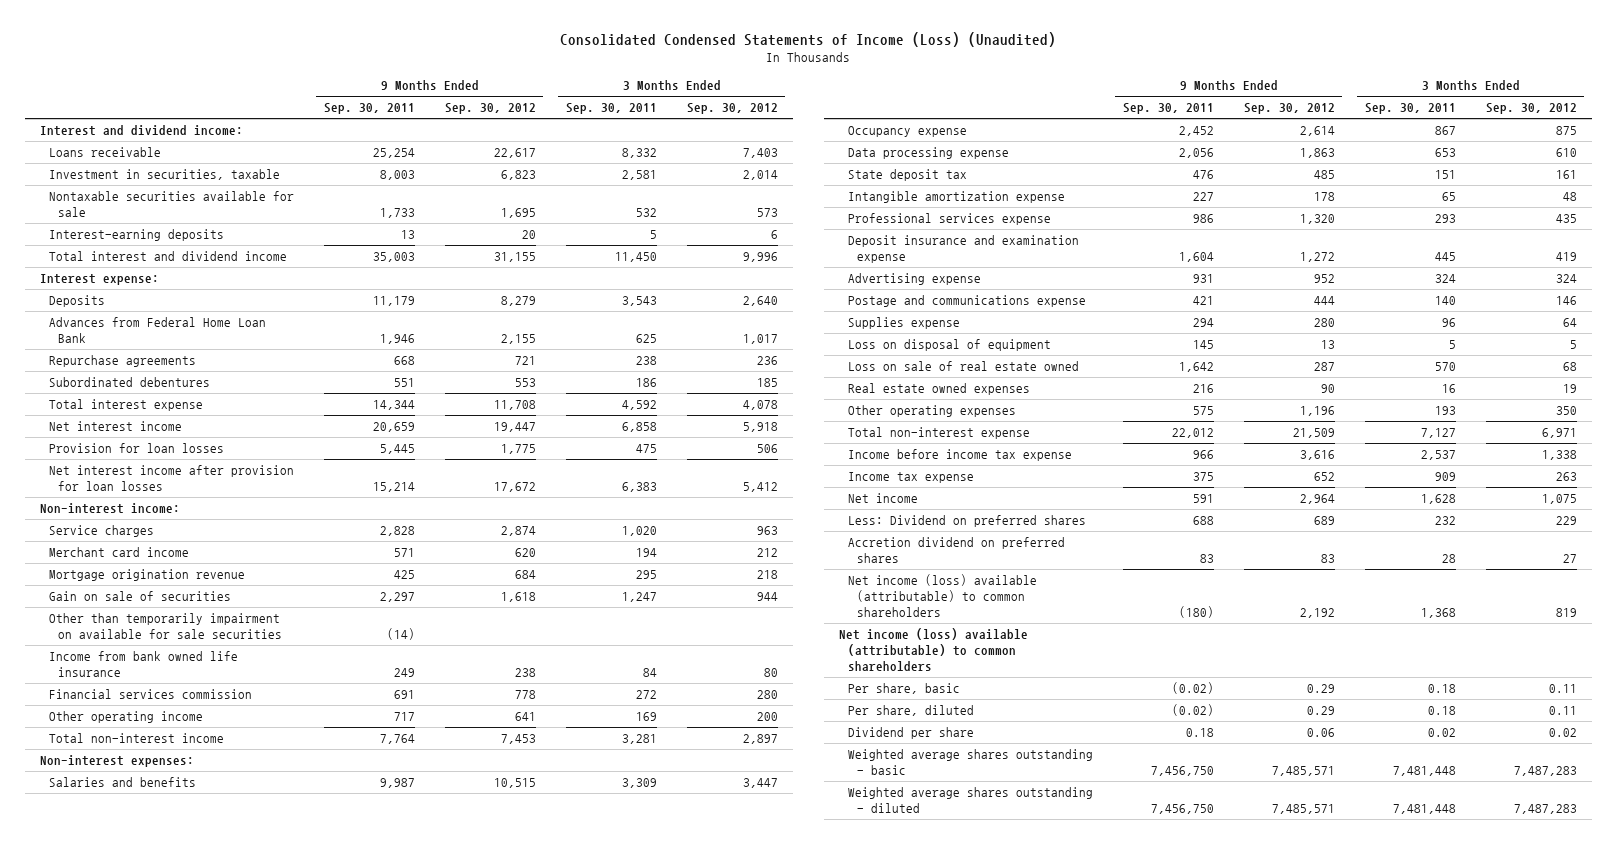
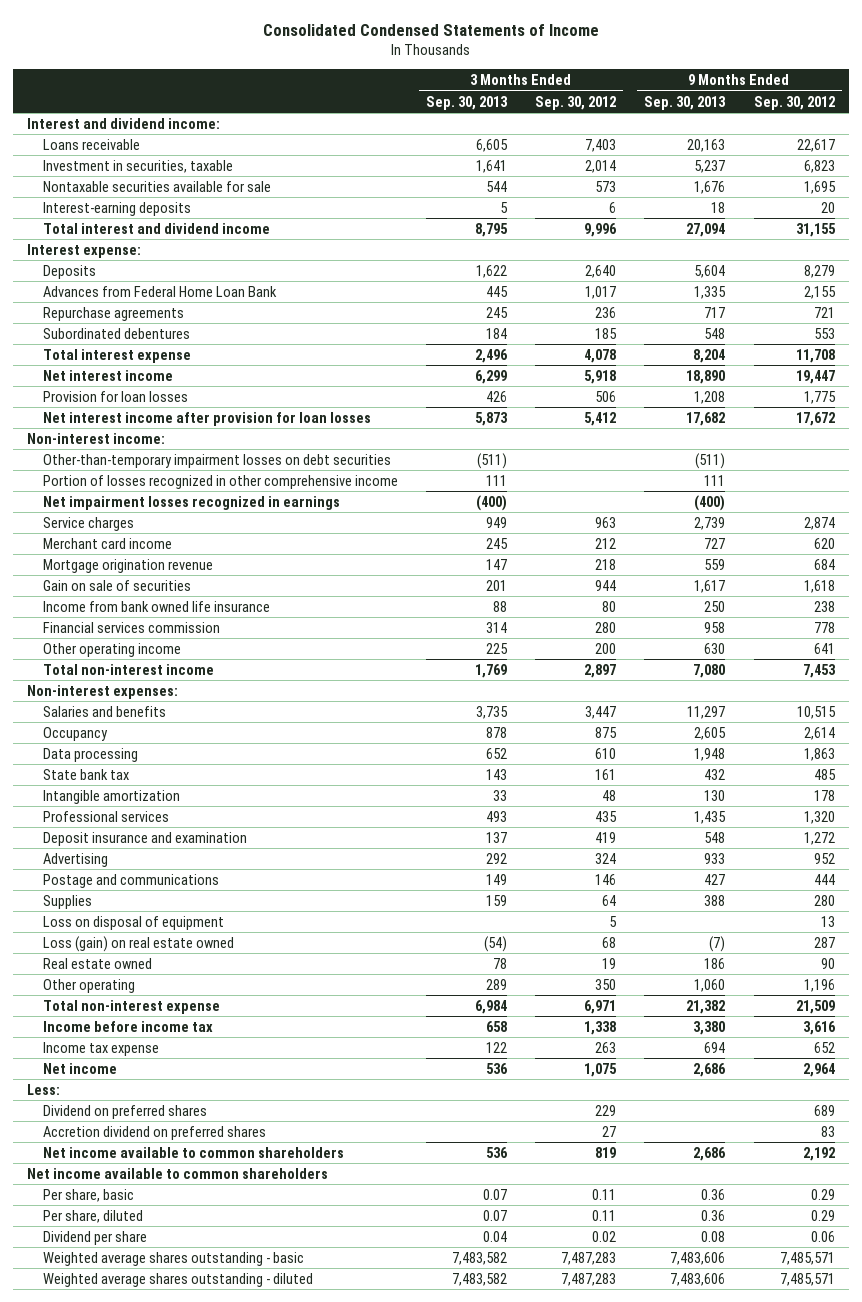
[560,32,1057,48] Consolidated Condensed Statements of Income (Loss) (Unaudited) -> [262,23,599,36] Consolidated Condensed Statements of Income
[323,103,415,115] Sep. 30, 2011 -> none
[565,103,657,115] Sep. 30, 2011 -> none
none -> [426,95,509,110] Sep. 30, 2013
none -> [644,95,727,110] Sep. 30, 2013
none -> [42,453,391,468] Other-than-temporary impairment losses on debt securities
none -> [42,474,398,489] Portion of losses recognized in other comprehensive income
none -> [42,495,340,510] Net impairment losses recognized in earnings
[48,613,282,639] Other than temporarily impairment on available for sale securities -> none
[847,126,967,138] Occupancy expense -> [42,726,108,741] Occupancy
[847,147,1009,160] Data processing expense -> [42,747,138,762] Data processing
[847,169,967,182] State deposit tax -> [42,768,129,780] State bank tax
[847,191,1065,204] Intangible amortization expense -> [42,789,180,804] Intangible amortization
[847,213,1051,226] Professional services expense -> [42,810,169,822] Professional services
[847,235,1079,263] Deposit insurance and examination expense -> [42,831,247,846] Deposit insurance and examination
[847,273,981,286] Advertising expense -> [42,852,108,867] Advertising
[847,295,1086,308] Postage and communications expense -> [42,873,219,888] Postage and communications
[847,317,960,330] Supplies expense -> [42,894,92,909] Supplies
[847,361,1079,372] Loss on sale of real estate owned -> [42,935,234,952] Loss (gain) on real estate owned
[847,383,1030,396] Real estate owned expenses -> [42,957,152,969] Real estate owned
[847,405,1016,418] Other operating expenses -> [42,978,135,993] Other operating
[847,449,1072,462] Income before income tax expense -> [42,1020,213,1032] Income before income tax
none -> [27,1083,61,1095] Less:
[847,515,1086,528] Less: Dividend on preferred shares -> [42,1104,207,1119] Dividend on preferred shares
[847,574,1037,617] Net income (loss) available (attributable) to common shareholders -> [42,1146,344,1158] Net income available to common shareholders
[839,628,1029,671] Net income (loss) available (attributable) to common shareholders -> [27,1167,329,1179] Net income available to common shareholders

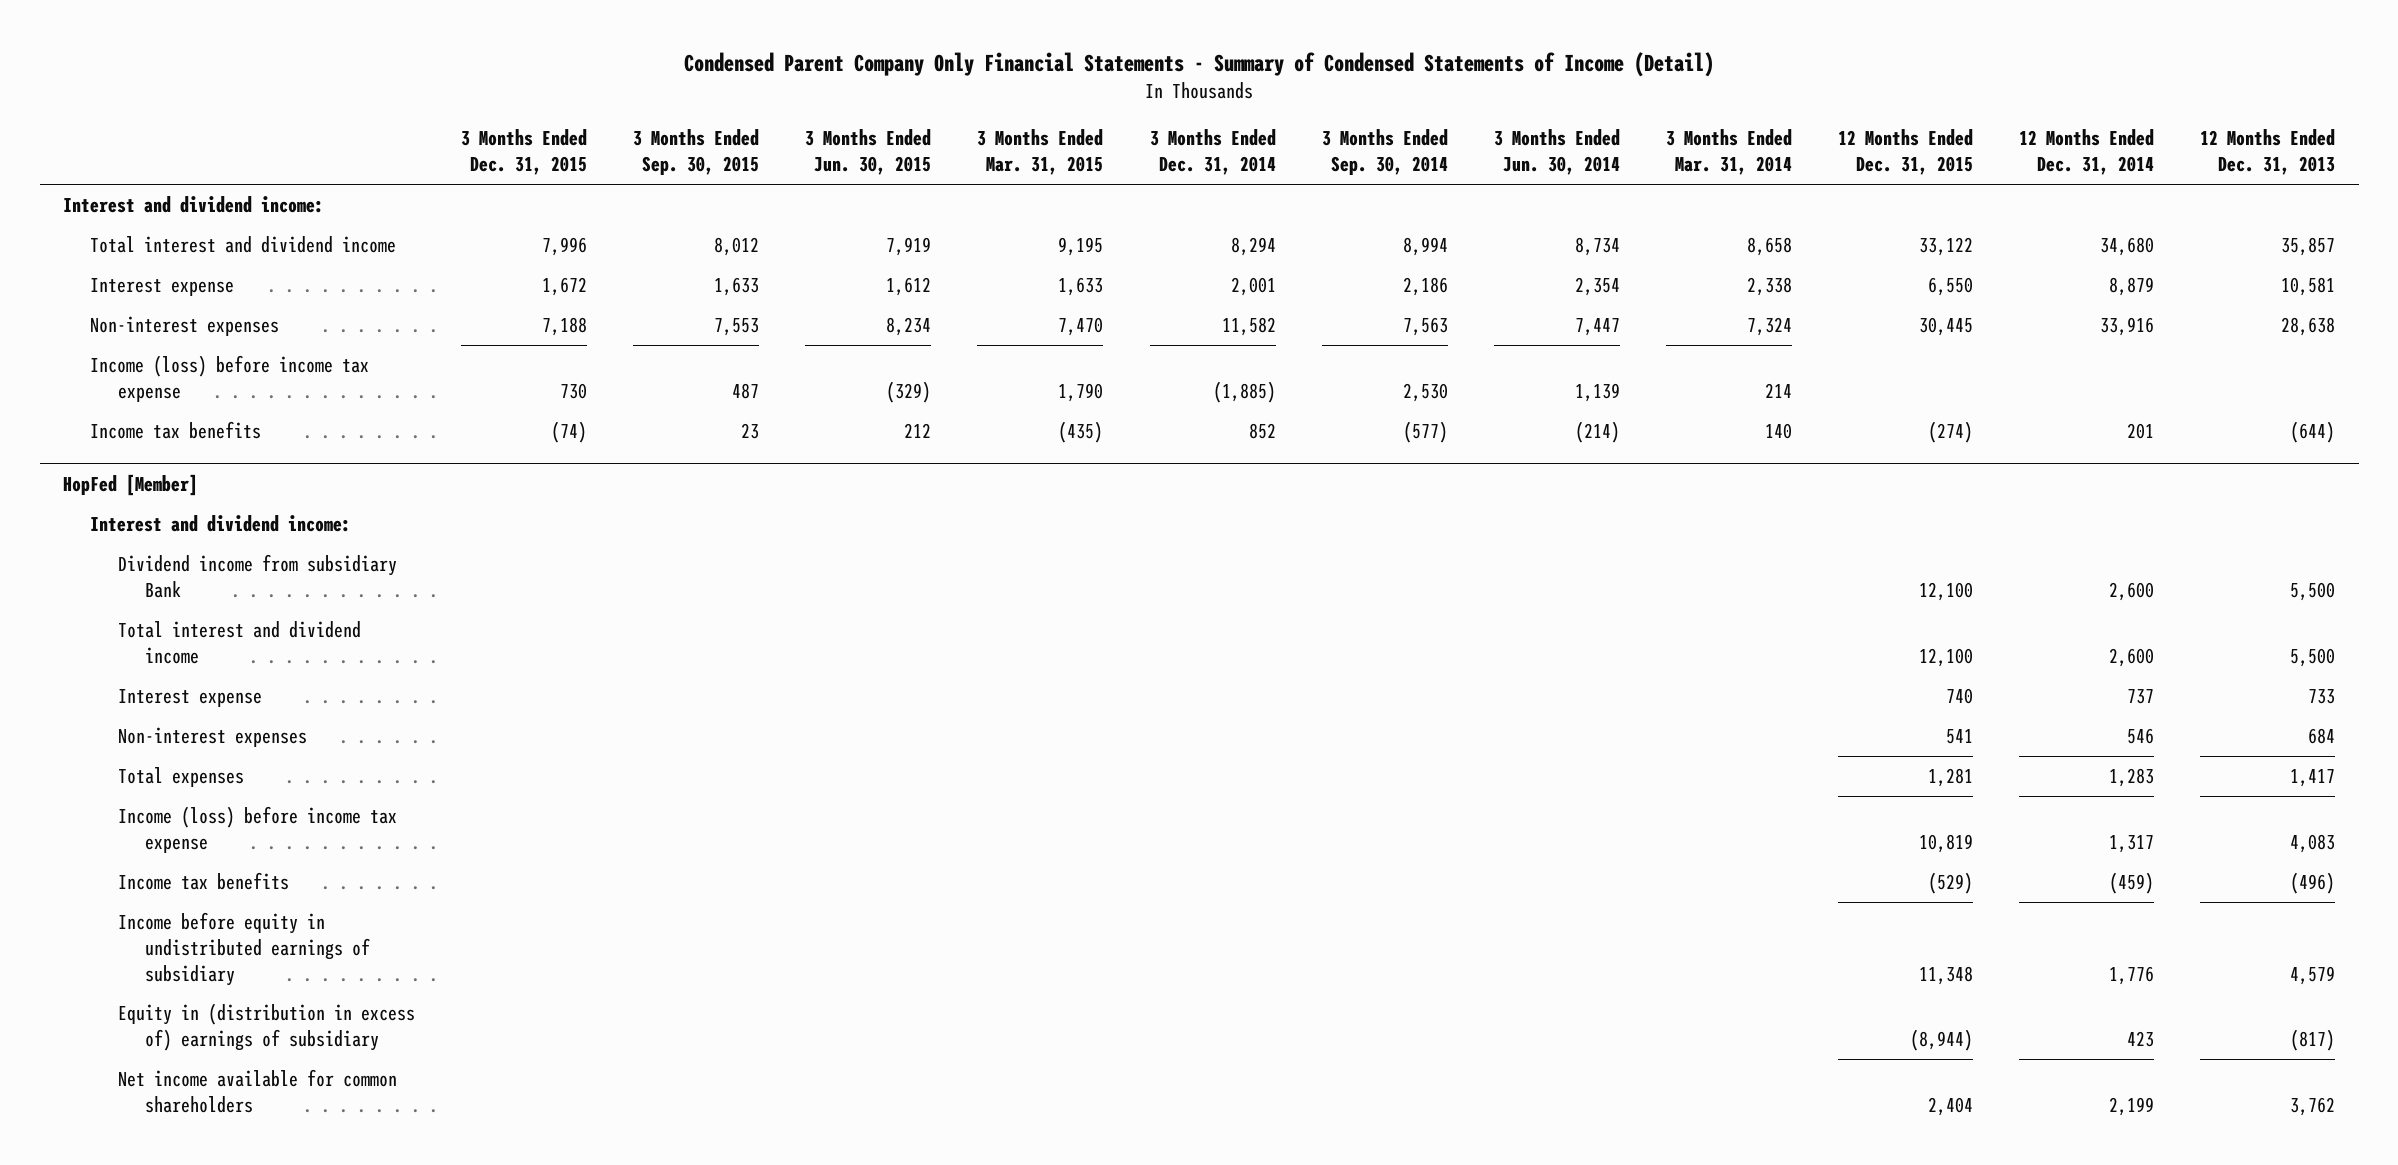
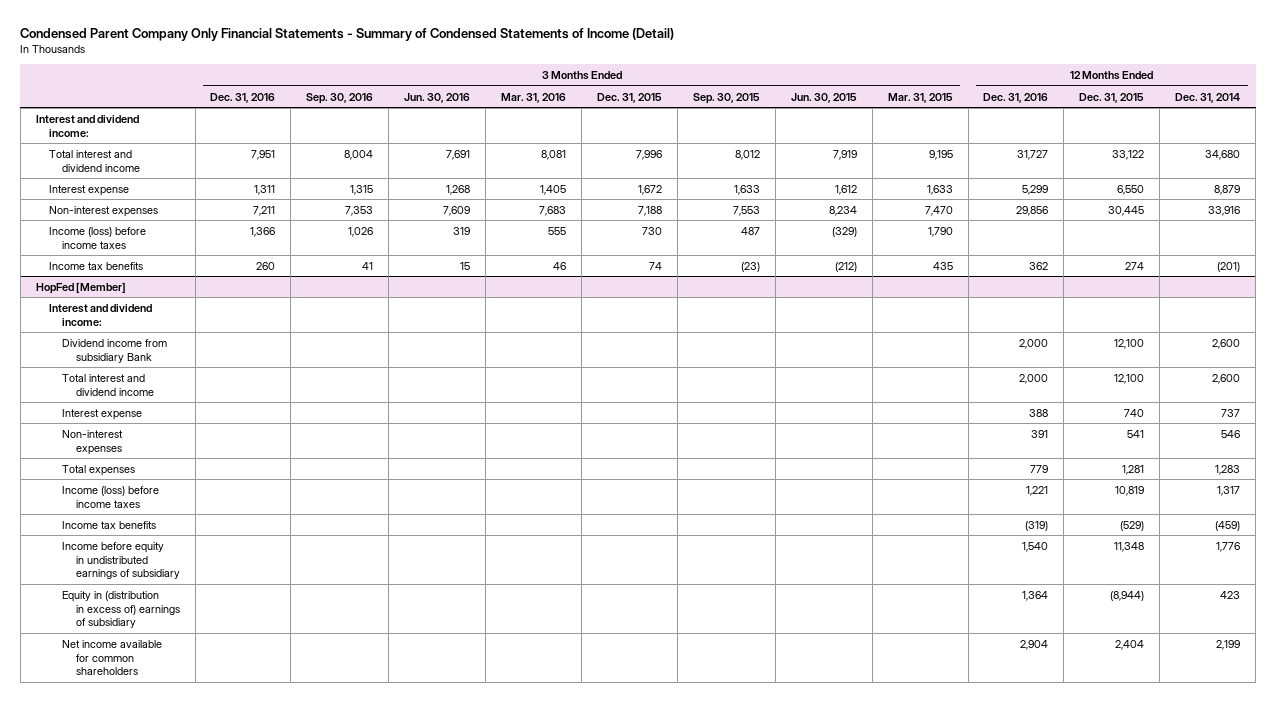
[1149,129,1276,176] 3 Months Ended Dec. 31, 2014 -> none
[1321,129,1448,176] 3 Months Ended Sep. 30, 2014 -> none
[1493,129,1620,176] 3 Months Ended Jun. 30, 2014 -> none
[1666,129,1793,176] 3 Months Ended Mar. 31, 2014 -> none
[2200,129,2336,176] 12 Months Ended Dec. 31, 2013 -> none
none -> [210,92,276,103] Dec. 31, 2016
none -> [306,92,374,104] Sep. 30, 2016
none -> [404,92,471,103] Jun. 30, 2016
none -> [501,92,567,103] Mar. 31, 2016
none -> [983,92,1049,103] Dec. 31, 2016
[90,354,370,402] Income (loss) before income tax expense -> [49,226,147,249] Income (loss) before income taxes
[551,420,588,443] (74) -> [648,261,662,270] 74
[741,422,760,439] 23 -> [740,261,760,272] (23)
[904,422,932,438] 212 -> [834,261,857,272] (212)
[1058,420,1104,443] (435) -> [932,261,953,270] 435
[1928,420,1974,443] (274) -> [1125,261,1145,270] 274
[2127,422,2155,439] 201 -> [1217,261,1241,272] (201)
[117,805,397,853] Income (loss) before income tax expense -> [62,485,160,508] Income (loss) before income taxes

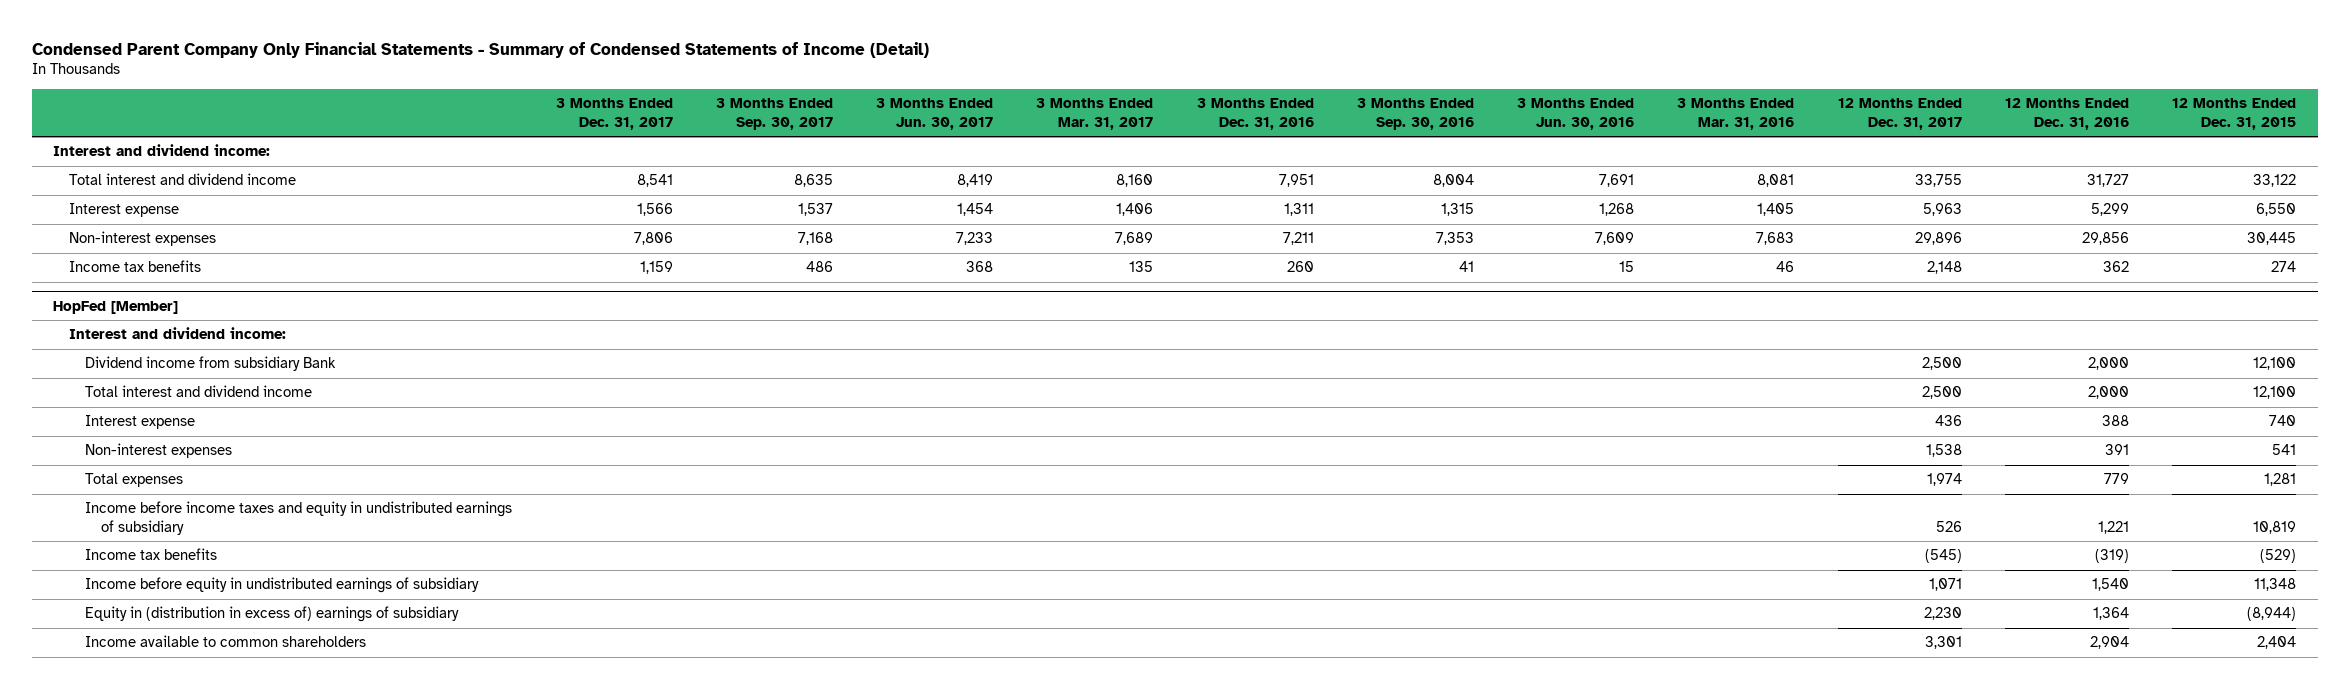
[596,92,662,103] Dec. 31, 2015 -> none
[692,92,760,104] Sep. 30, 2015 -> none
[790,92,857,103] Jun. 30, 2015 -> none
[887,92,953,103] Mar. 31, 2015 -> none
[1175,92,1241,103] Dec. 31, 2014 -> none
none -> [555,98,673,130] 3 Months Ended Dec. 31, 2017
none -> [715,98,833,130] 3 Months Ended Sep. 30, 2017
none -> [876,98,994,130] 3 Months Ended Jun. 30, 2017
none -> [1036,98,1154,130] 3 Months Ended Mar. 31, 2017
none -> [1837,98,1962,130] 12 Months Ended Dec. 31, 2017
[49,226,147,249] Income (loss) before income taxes -> none
[62,485,160,508] Income (loss) before income taxes -> [85,501,513,535] Income before income taxes and equity in undistributed earnings of subsidiary
[62,639,163,676] Net income available for common shareholders -> [85,635,367,648] Income available to common shareholders

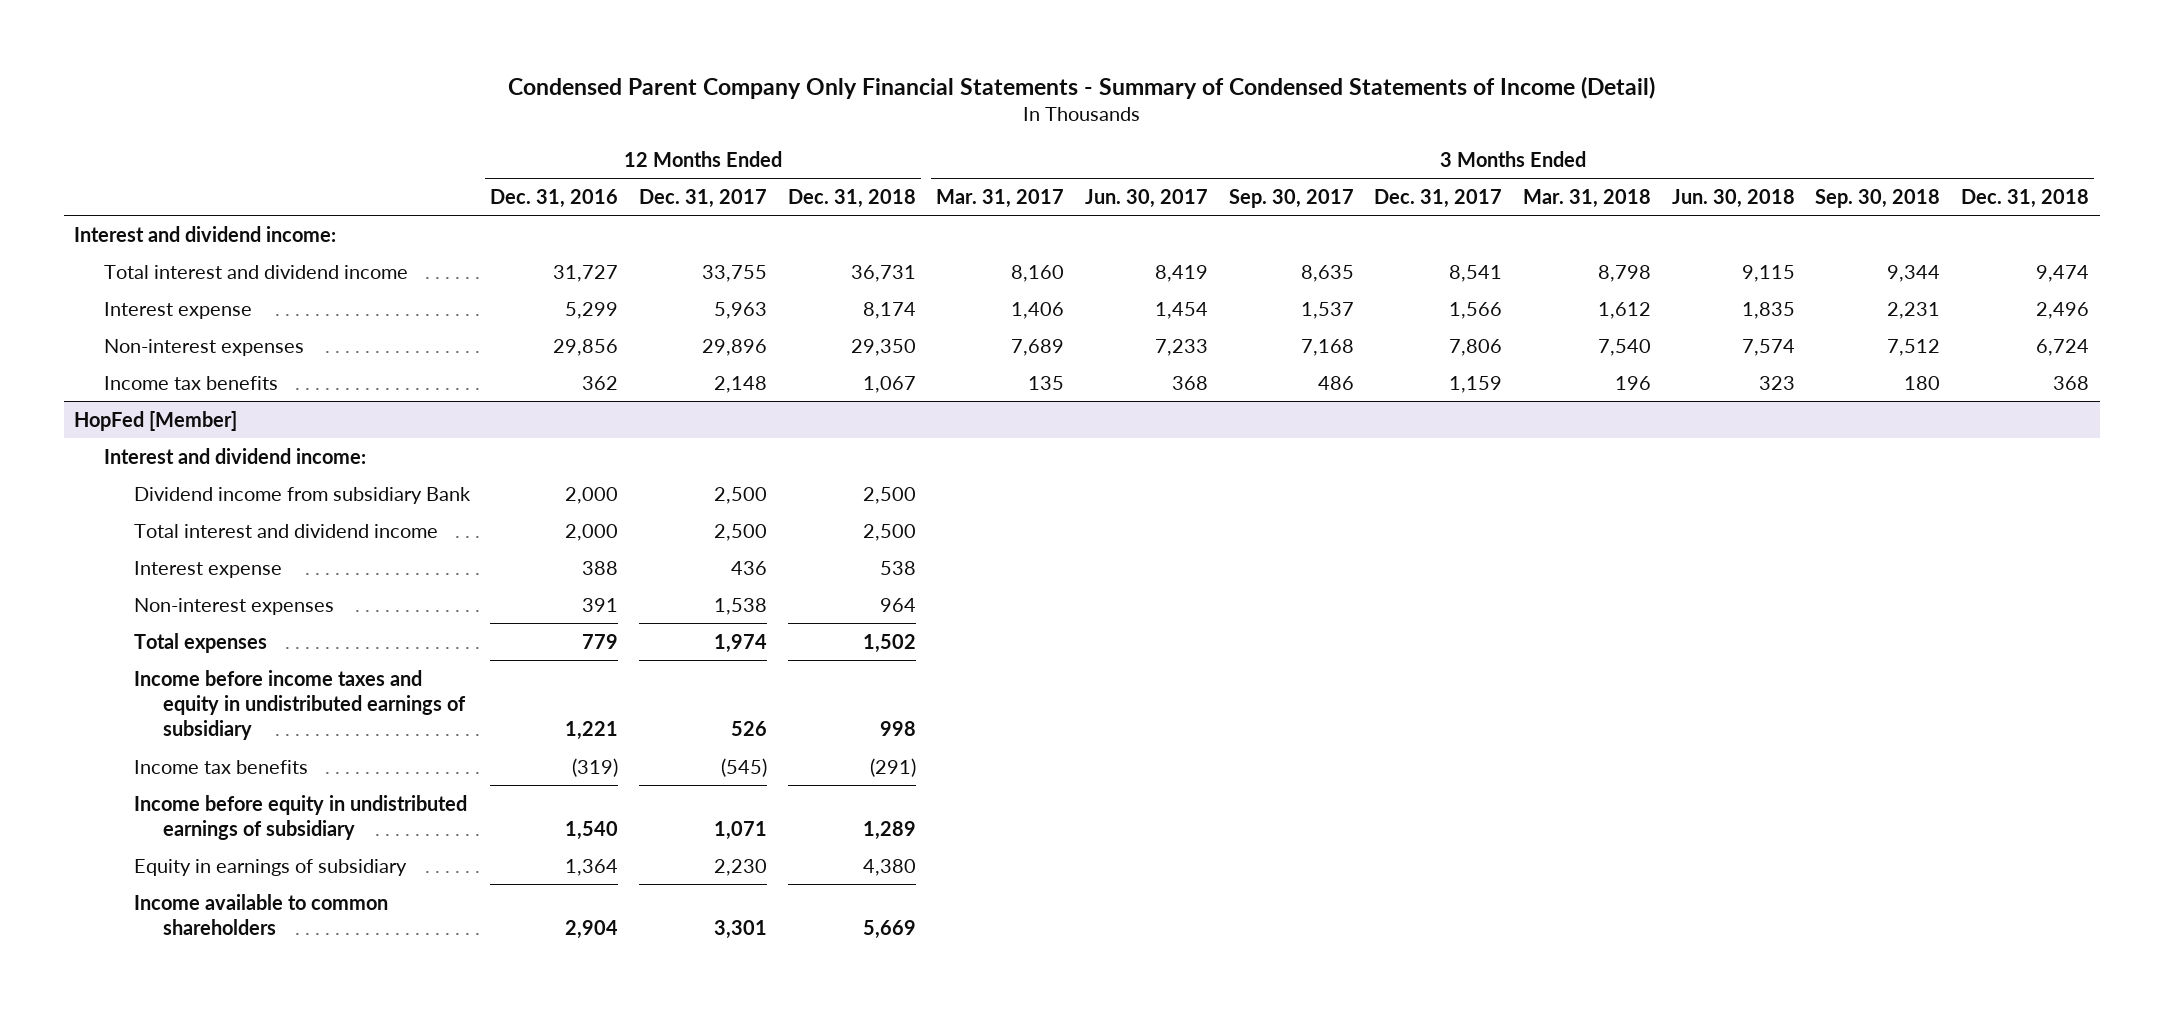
[1196,98,1314,130] 3 Months Ended Dec. 31, 2016 -> none
[1356,98,1474,130] 3 Months Ended Sep. 30, 2016 -> none
[1517,98,1635,130] 3 Months Ended Jun. 30, 2016 -> none
[1677,98,1795,130] 3 Months Ended Mar. 31, 2016 -> none
[2172,98,2297,130] 12 Months Ended Dec. 31, 2015 -> none
none -> [787,188,916,208] Dec. 31, 2018
none -> [1523,188,1652,208] Mar. 31, 2018
none -> [1671,188,1795,208] Jun. 30, 2018
none -> [1815,188,1941,208] Sep. 30, 2018
none -> [1961,188,2090,208] Dec. 31, 2018
[85,606,460,623] Equity in (distribution in excess of) earnings of subsidiary -> [133,858,407,876] Equity in earnings of subsidiary

